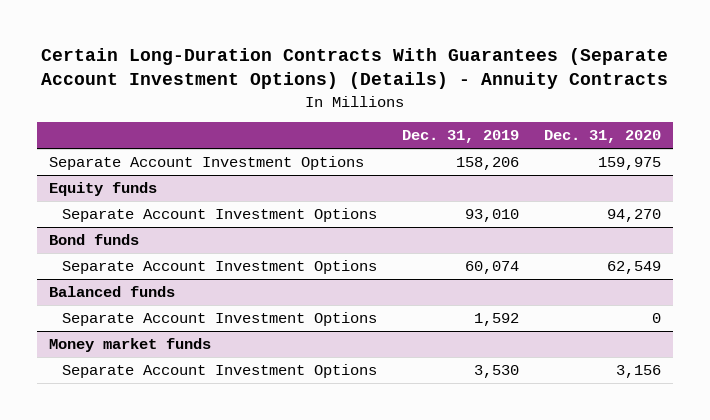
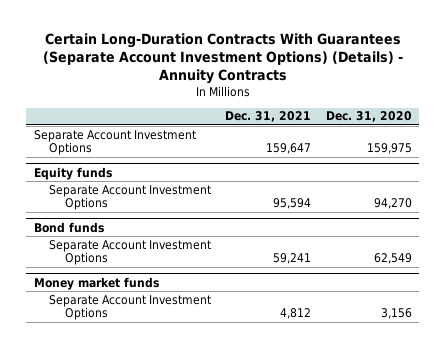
[401,130,519,144] Dec. 31, 2019 -> none
none -> [225,111,312,123] Dec. 31, 2021
[49,286,176,298] Balanced funds -> none
[61,312,377,327] Separate Account Investment Options -> none

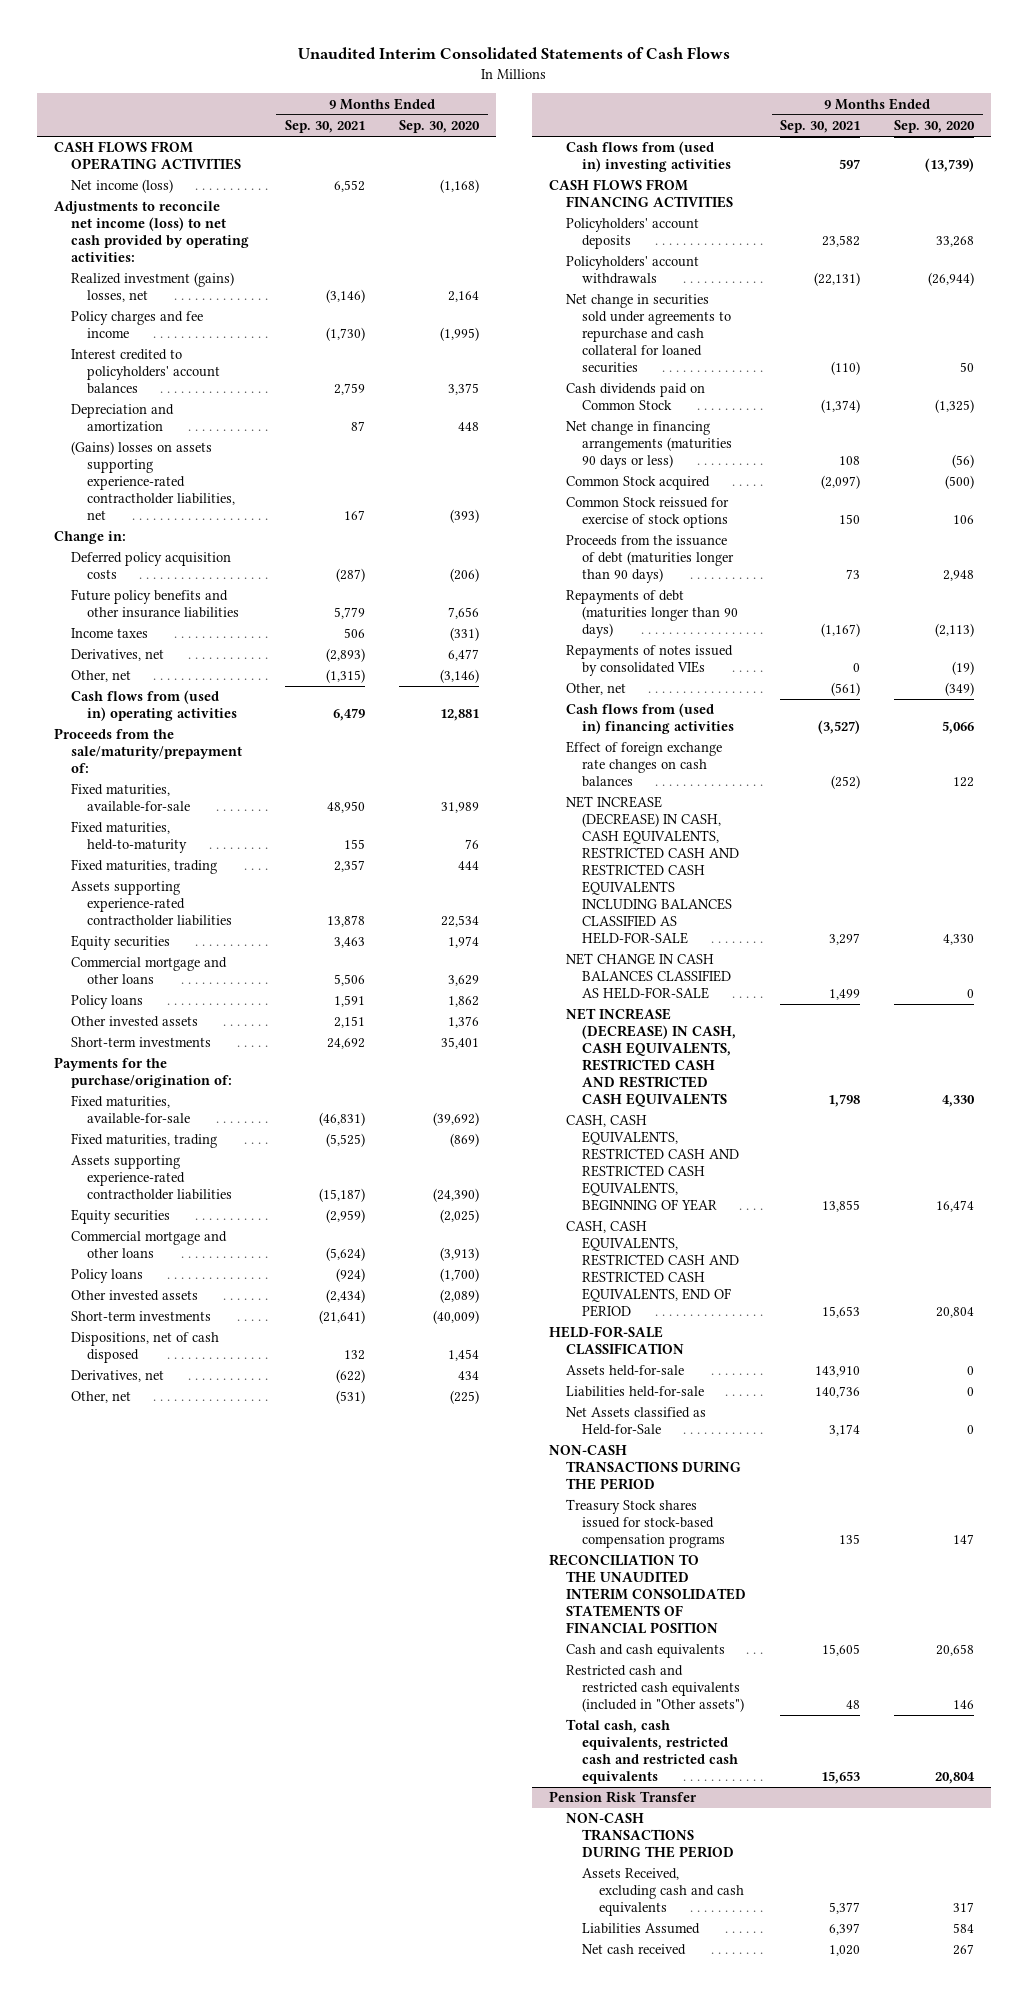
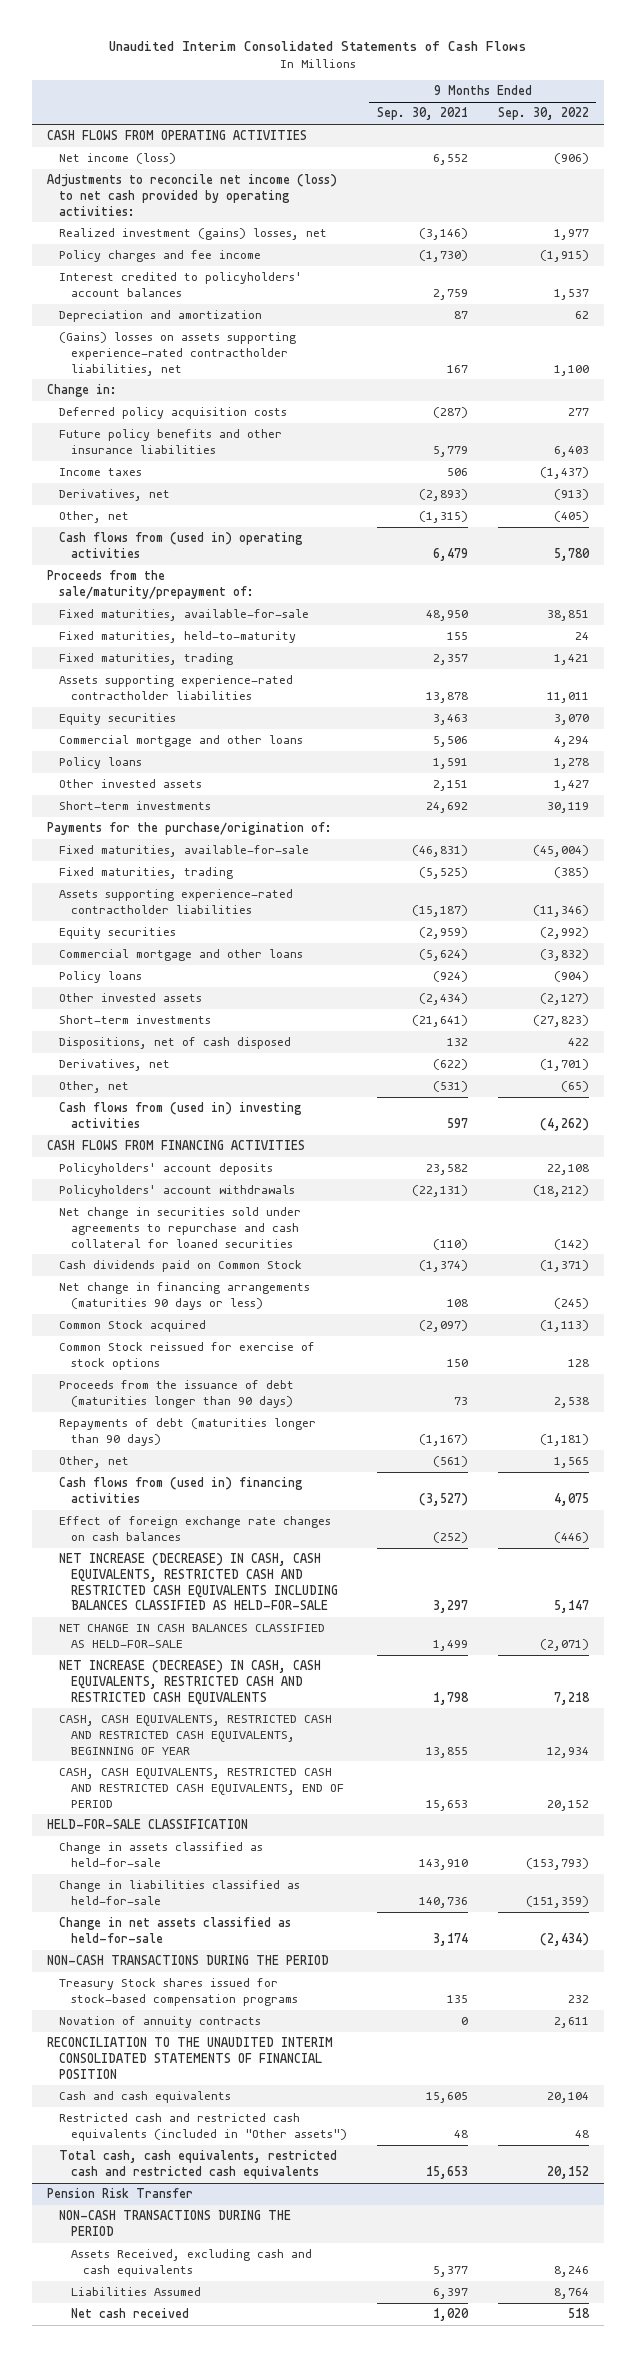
[399,120,481,134] Sep. 30, 2020 -> none
none -> [497,107,589,121] Sep. 30, 2022
[565,645,733,677] Repayments of notes issued by consolidated VIEs -> none
[565,1365,684,1377] Assets held-for-sale -> [58,1842,263,1867] Change in assets classified as held-for-sale
[565,1386,704,1398] Liabilities held-for-sale -> [58,1880,300,1905] Change in liabilities classified as held-for-sale
[565,1407,706,1436] Net Assets classified as Held-for-Sale -> [58,1917,291,1943] Change in net assets classified as held-for-sale
none -> [58,2016,261,2029] Novation of annuity contracts

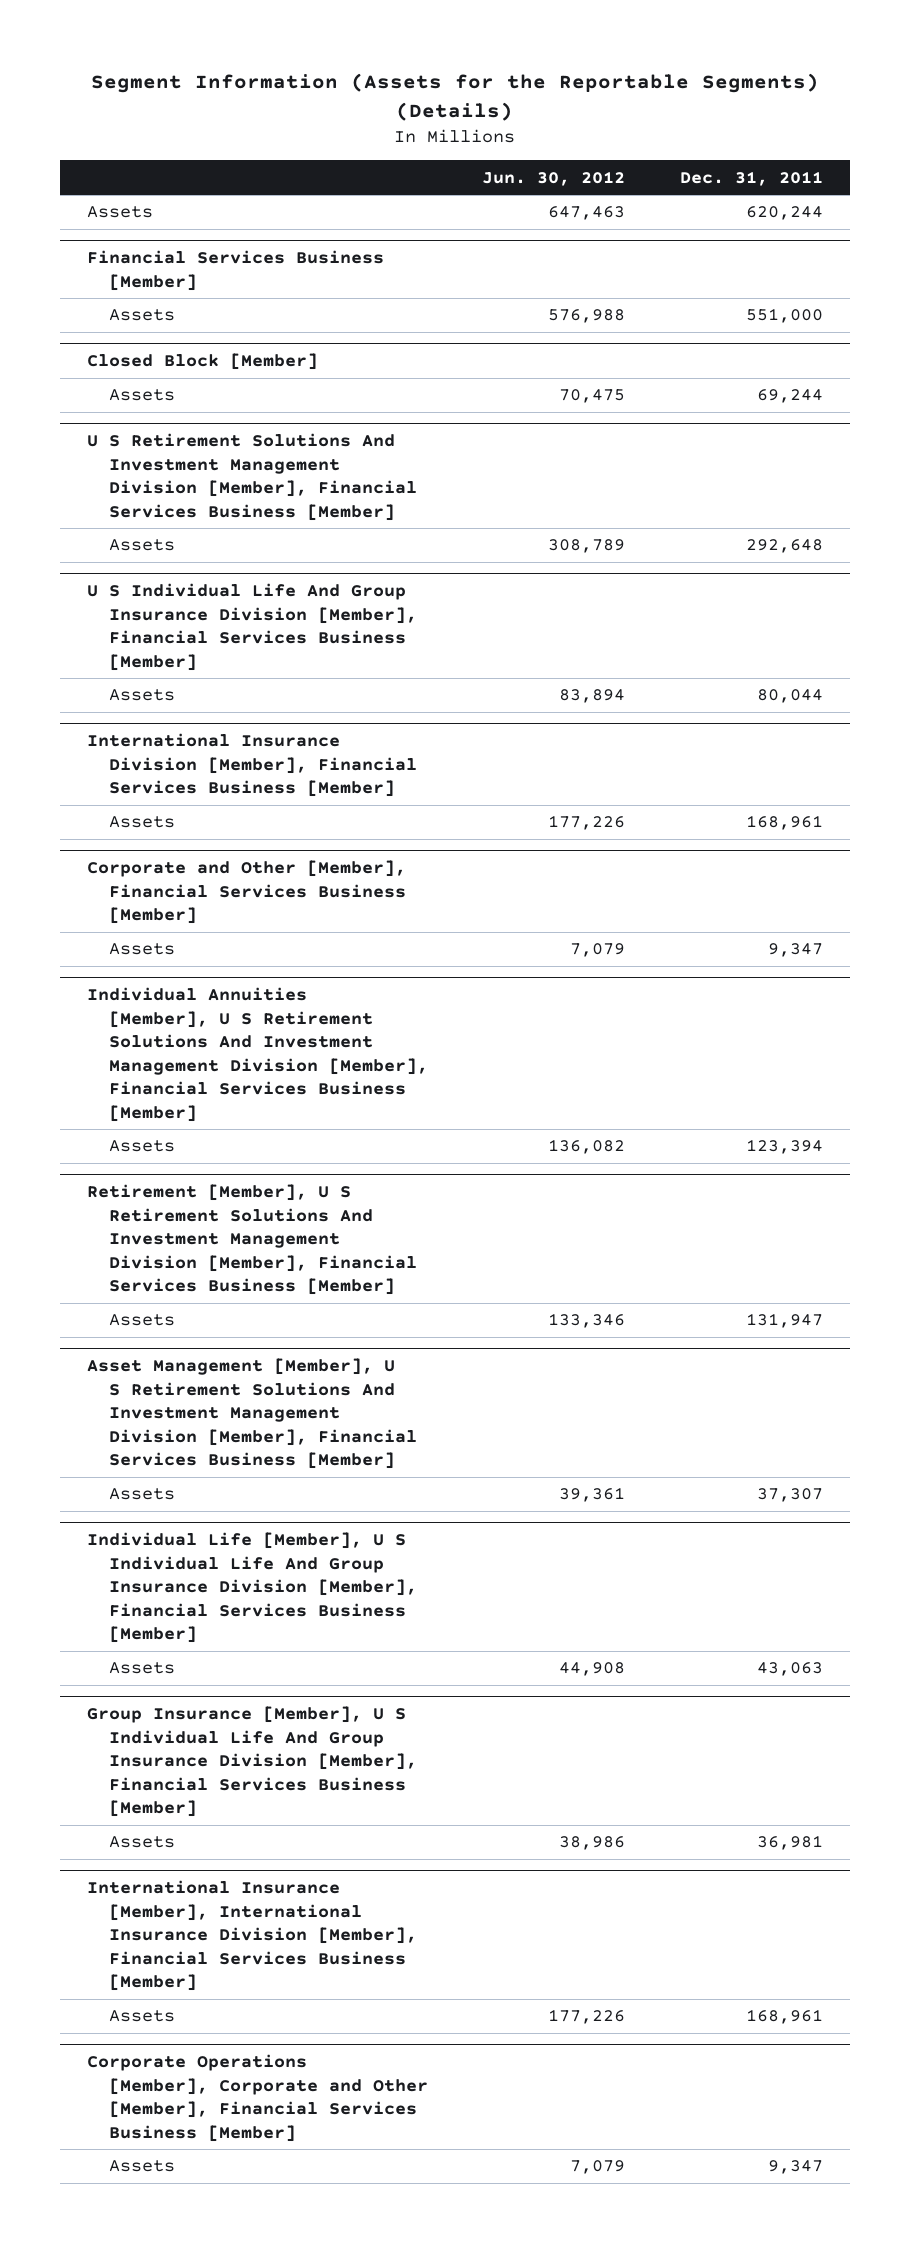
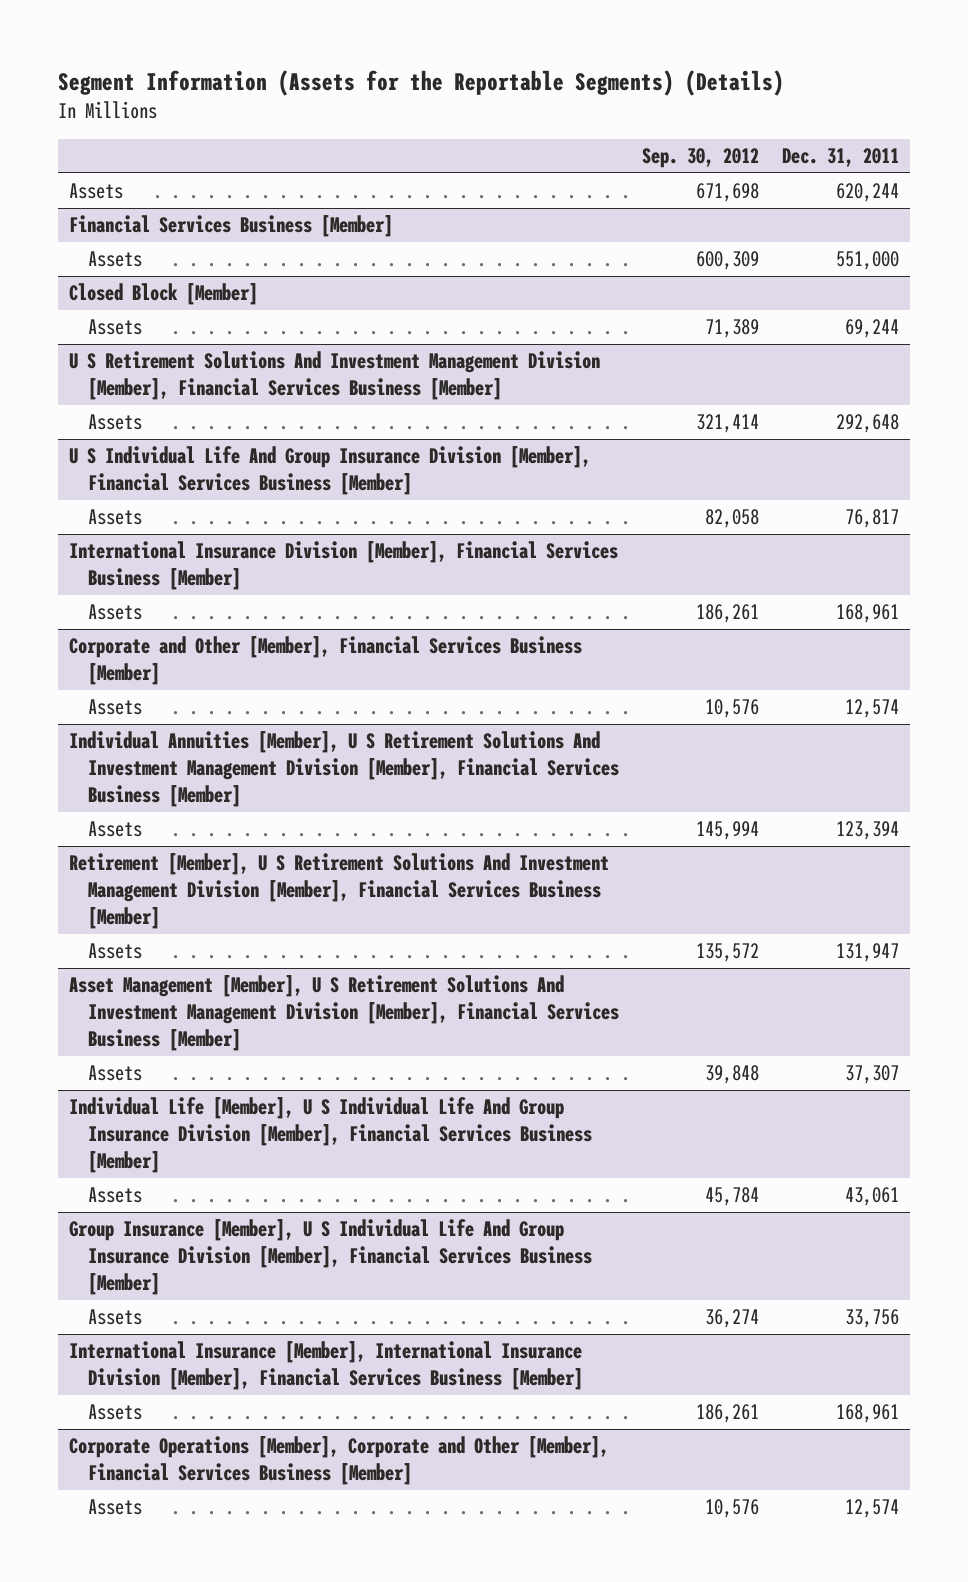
[482,170,626,186] Jun. 30, 2012 -> none
none -> [641,148,759,169] Sep. 30, 2012
[756,689,823,704] 80,044 -> [844,509,899,529] 76,817
[767,943,823,958] 9,347 -> [844,699,899,719] 12,574
[756,1662,823,1677] 43,063 -> [844,1187,899,1207] 43,061
[756,1835,823,1851] 36,981 -> [844,1309,899,1329] 33,756
[767,2160,823,2175] 9,347 -> [844,1499,899,1519] 12,574

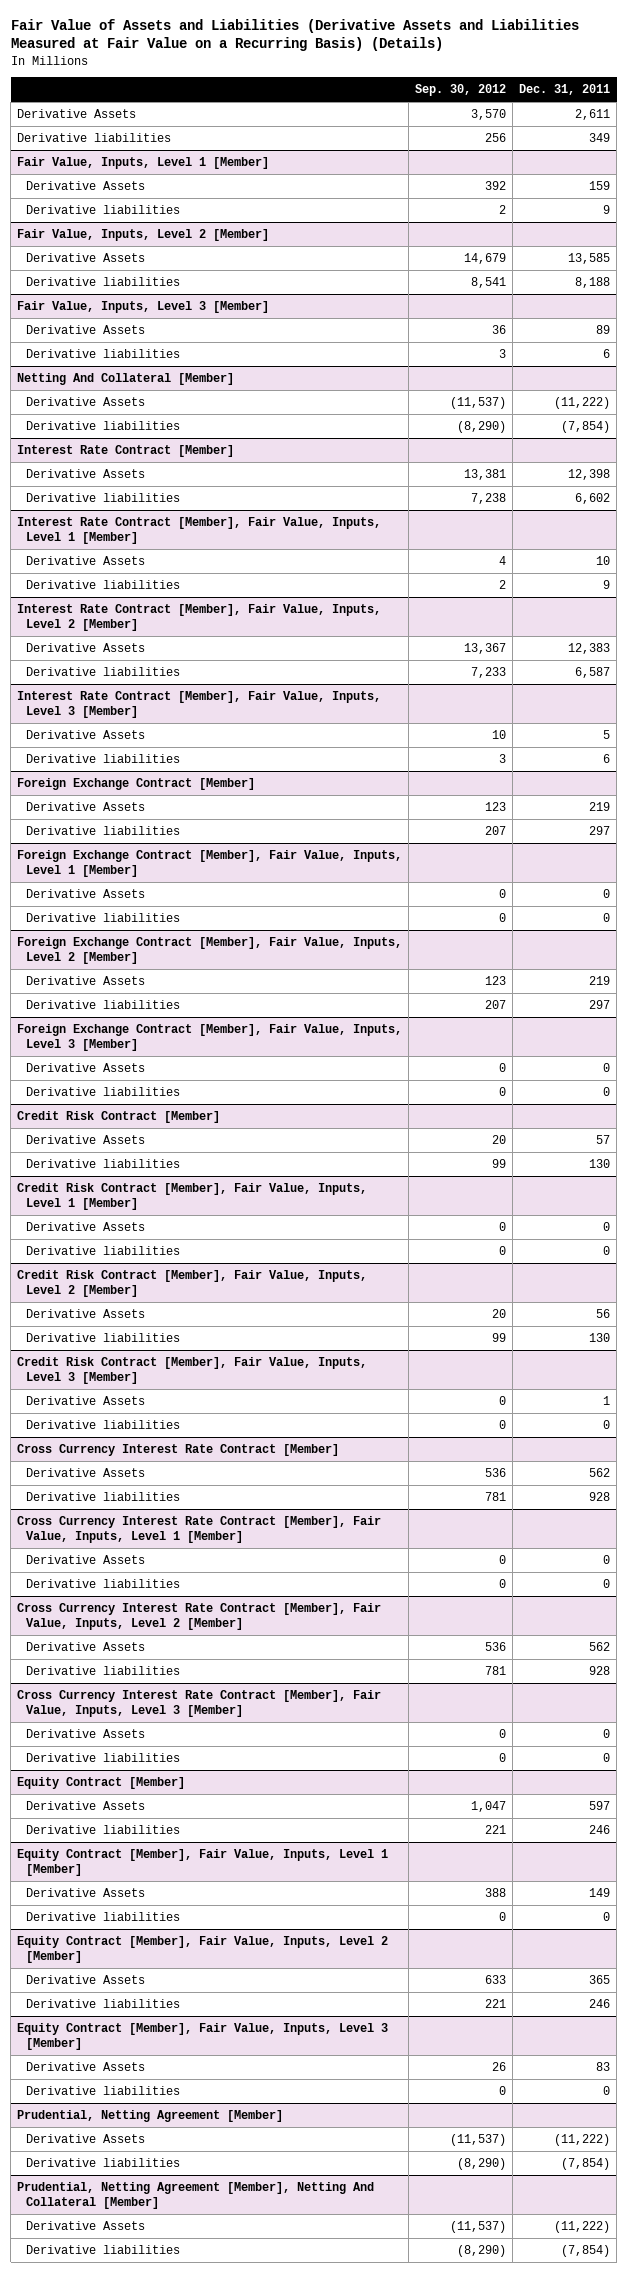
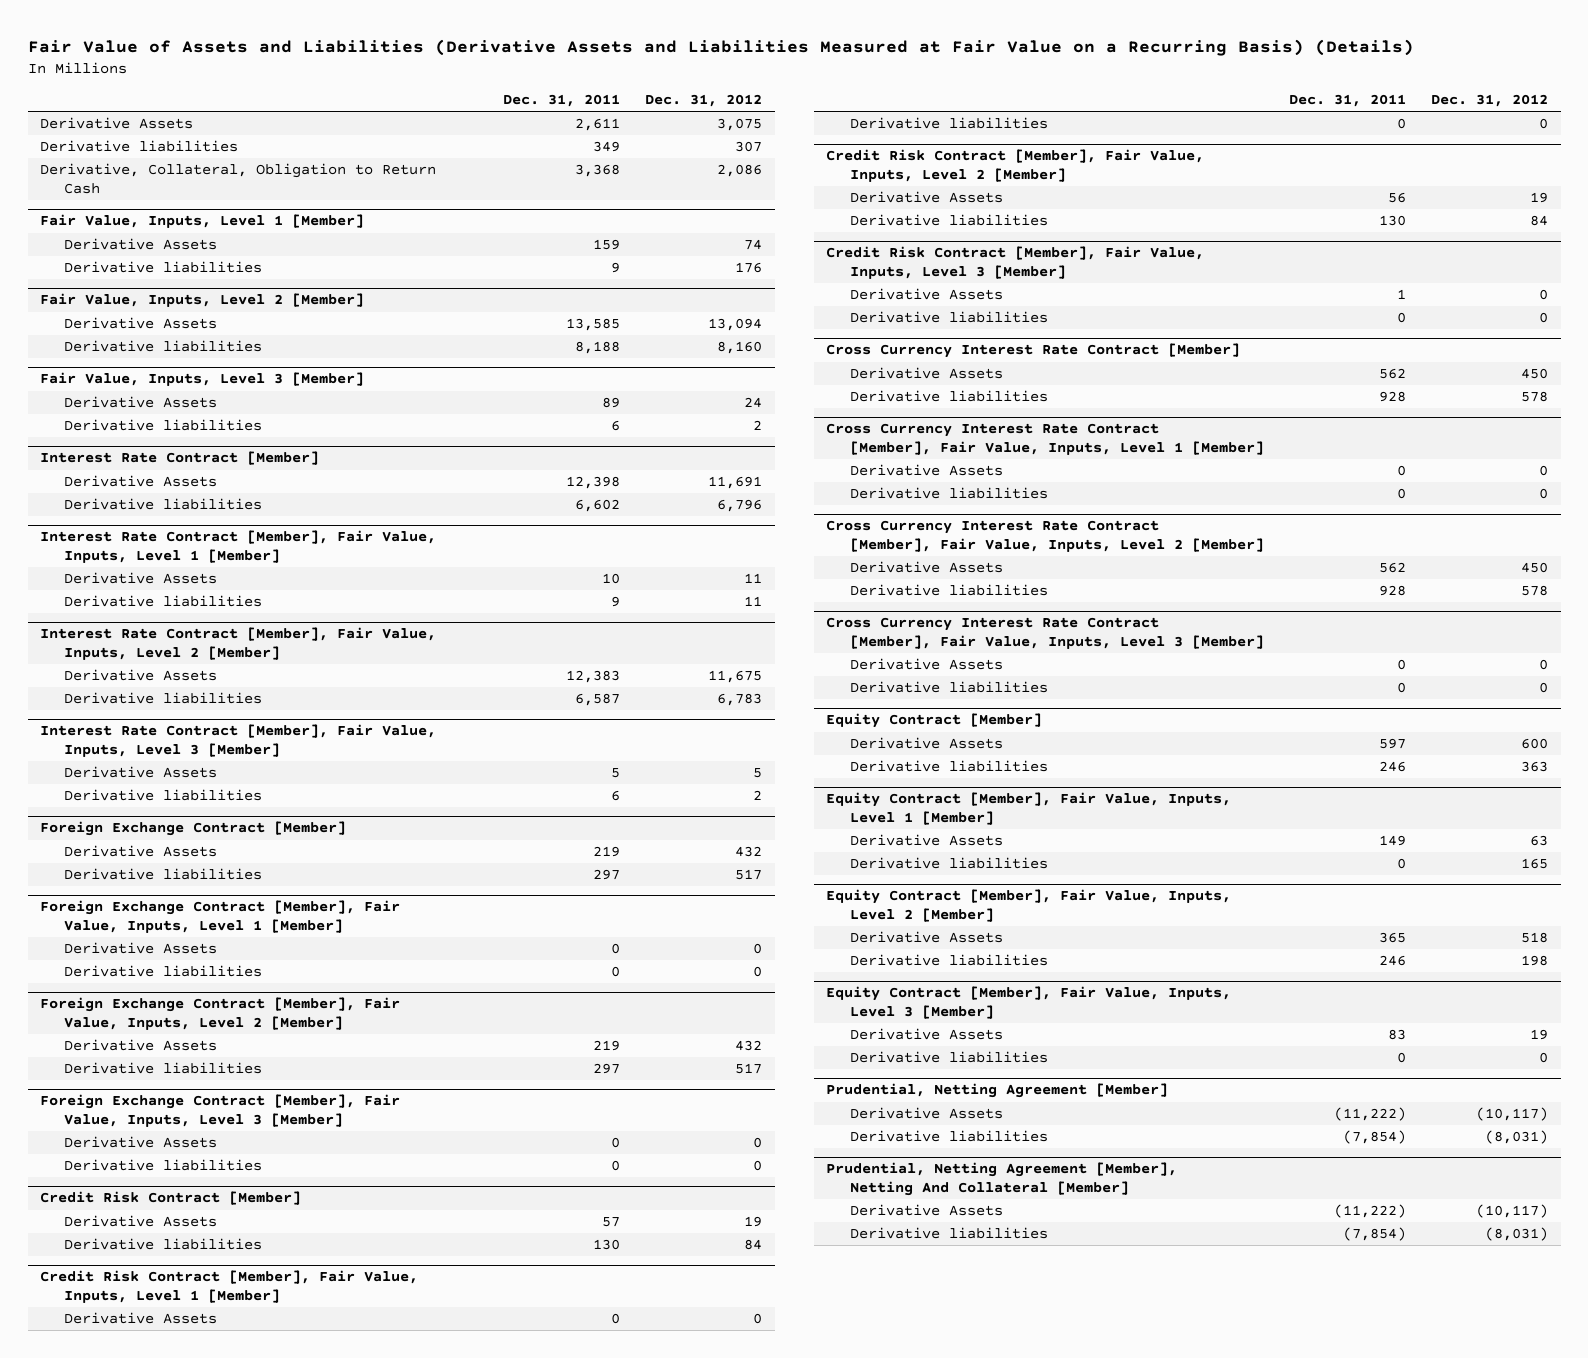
[415,84,507,97] Sep. 30, 2012 -> none
none -> [645,94,763,108] Dec. 31, 2012
none -> [40,163,437,194] Derivative, Collateral, Obligation to Return Cash
[17,373,235,386] Netting And Collateral [Member] -> none
[26,397,146,407] Derivative Assets -> none
[26,421,181,431] Derivative liabilities -> none

